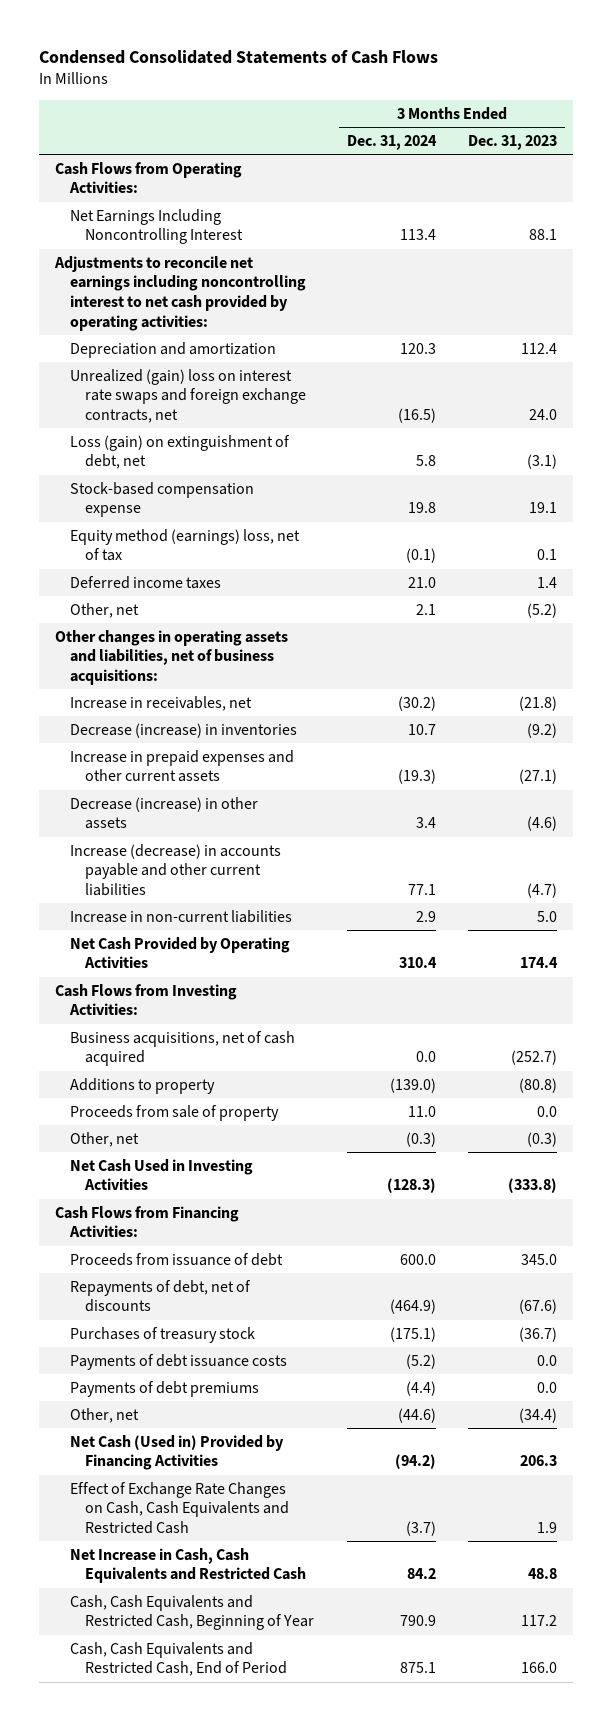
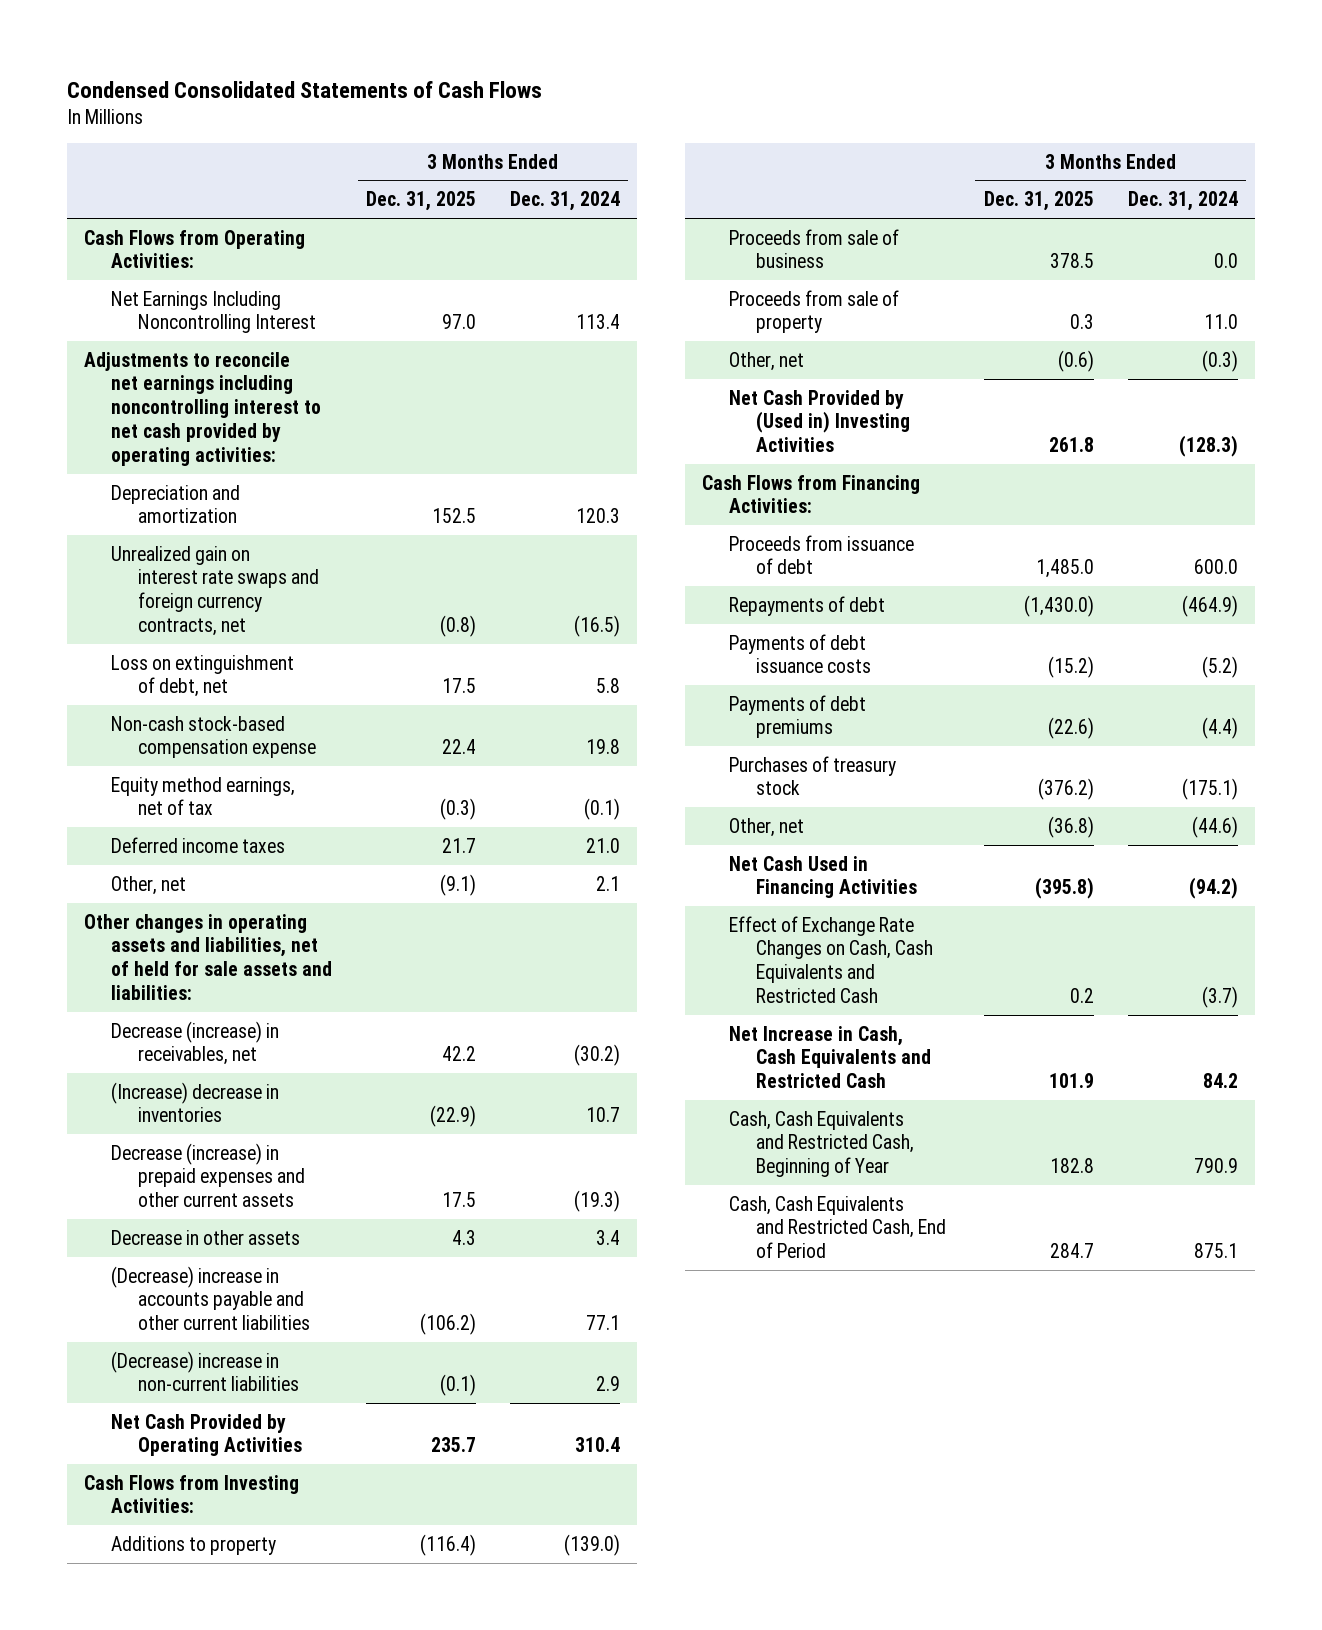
[468,134,558,150] Dec. 31, 2023 -> none
none -> [366,191,477,212] Dec. 31, 2025
[70,368,307,423] Unrealized (gain) loss on interest rate swaps and foreign exchange contracts, net -> [111,545,320,636] Unrealized gain on interest rate swaps and foreign currency contracts, net
[70,434,291,470] Loss (gain) on extinguishment of debt, net -> [111,654,295,698] Loss on extinguishment of debt, net
[70,481,255,518] Stock-based compensation expense -> [111,715,317,759] Non-cash stock-based compensation expense
[70,528,301,562] Equity method (earnings) loss, net of tax -> [111,776,296,816] Equity method earnings, net of tax
[54,629,288,685] Other changes in operating assets and liabilities, net of business acquisitions: -> [84,913,333,1000] Other changes in operating assets and liabilities, net of held for sale assets and liabilities:
[70,695,253,711] Increase in receivables, net -> [111,1020,280,1066] Decrease (increase) in receivables, net
[70,722,298,738] Decrease (increase) in inventories -> [111,1081,280,1123] (Increase) decrease in inventories
[70,749,295,783] Increase in prepaid expenses and other current assets -> [111,1142,306,1208] Decrease (increase) in prepaid expenses and other current assets
[70,796,259,830] Decrease (increase) in other assets -> [111,1229,301,1245] Decrease in other assets
[70,843,282,896] Increase (decrease) in accounts payable and other current liabilities -> [111,1265,311,1331] (Decrease) increase in accounts payable and other current liabilities
[70,909,293,923] Increase in non-current liabilities -> [111,1350,300,1392] (Decrease) increase in non-current liabilities
[70,1030,296,1067] Business acquisitions, net of cash acquired -> none
none -> [729,228,900,269] Proceeds from sale of business
[70,1158,254,1191] Net Cash Used in Investing Activities -> [729,389,910,453] Net Cash Provided by (Used in) Investing Activities
[70,1279,252,1313] Repayments of debt, net of discounts -> [729,595,886,616] Repayments of debt
[70,1326,256,1343] Purchases of treasury stock -> [729,755,897,796] Purchases of treasury stock
[70,1434,285,1471] Net Cash (Used in) Provided by Financing Activities -> [729,855,917,899] Net Cash Used in Financing Activities

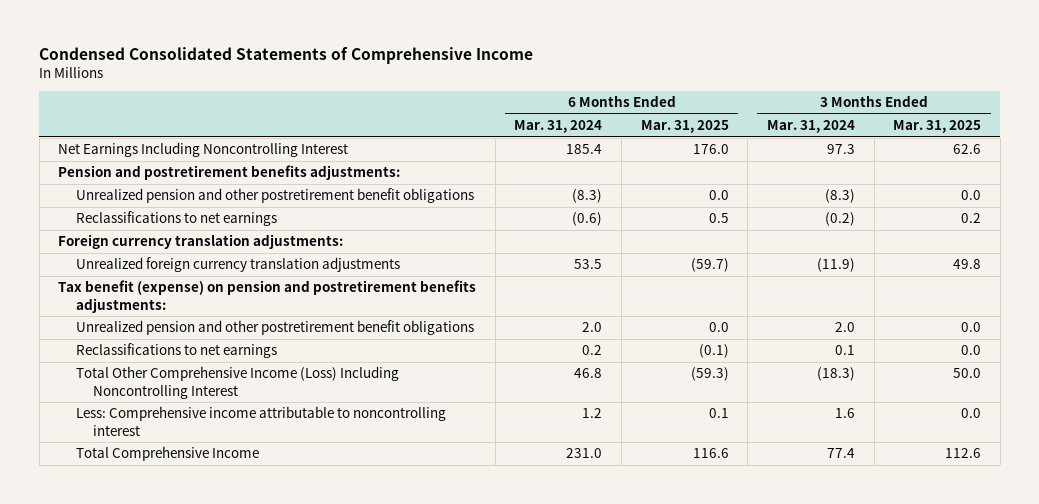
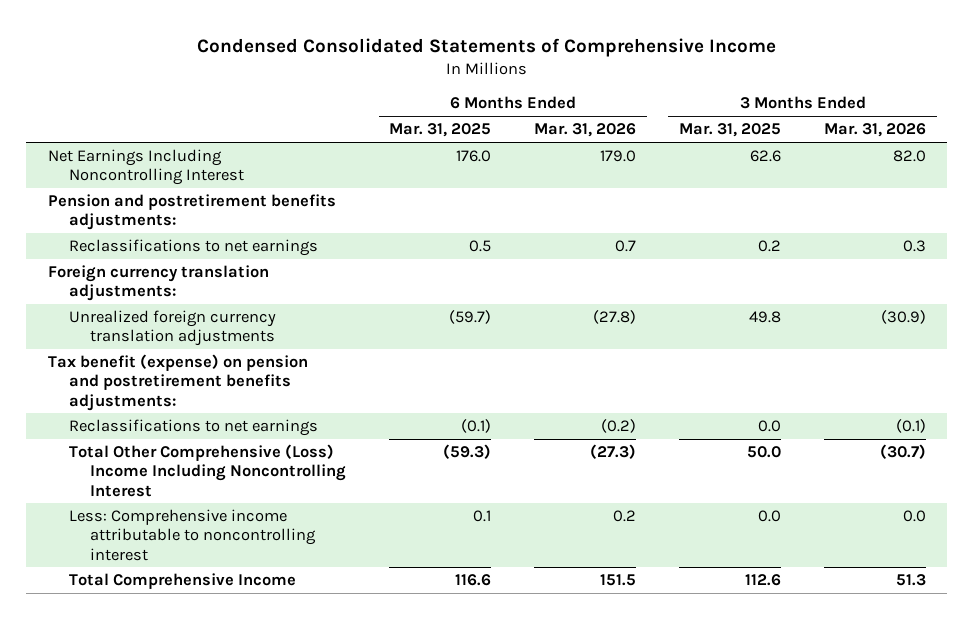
[514,120,603,134] Mar. 31, 2024 -> none
[766,120,855,134] Mar. 31, 2024 -> none
none -> [534,123,637,138] Mar. 31, 2026
none -> [824,123,927,138] Mar. 31, 2026
[75,188,474,204] Unrealized pension and other postretirement benefit obligations -> none
[75,320,474,336] Unrealized pension and other postretirement benefit obligations -> none
[75,366,399,399] Total Other Comprehensive Income (Loss) Including Noncontrolling Interest -> [69,444,347,497] Total Other Comprehensive (Loss) Income Including Noncontrolling Interest

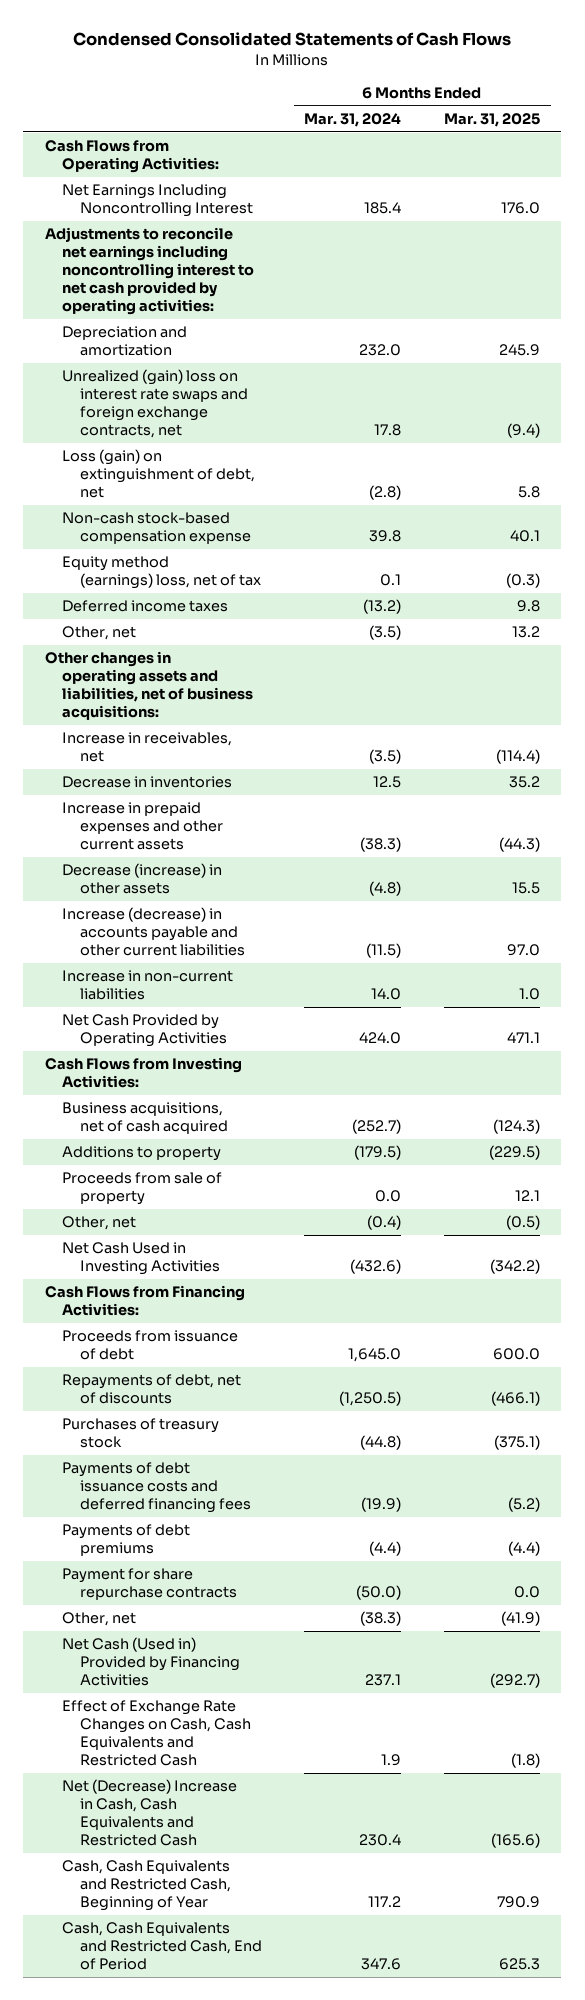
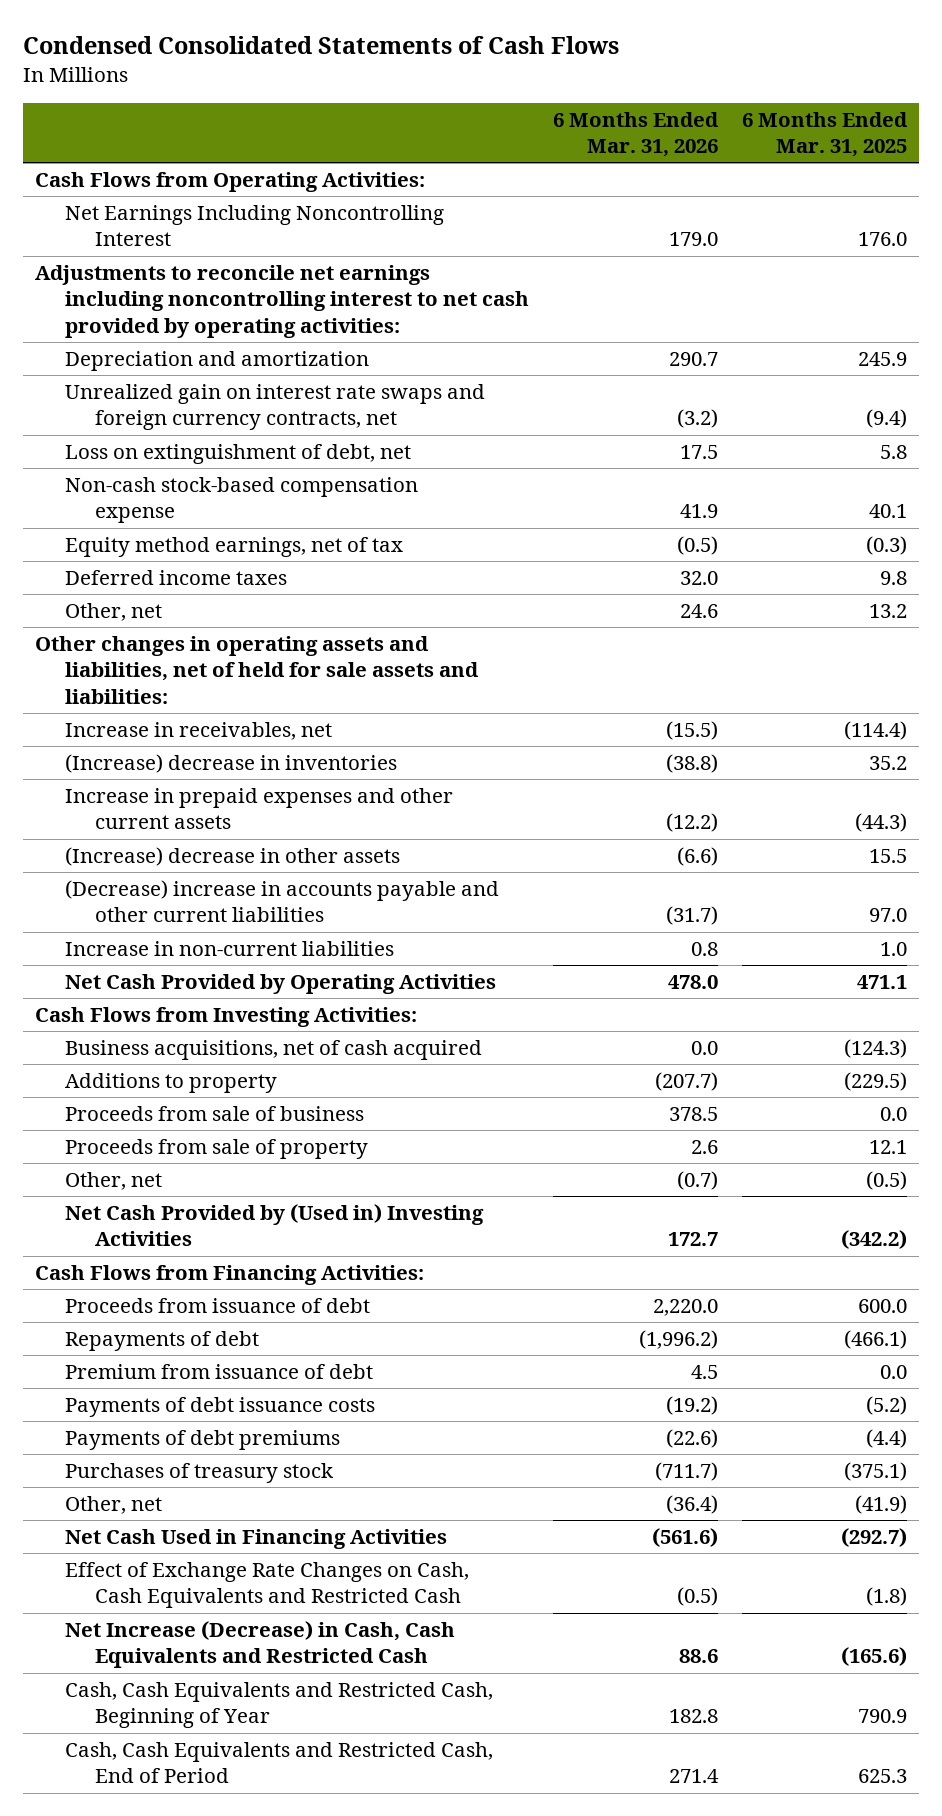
[304,112,402,127] Mar. 31, 2024 -> none
none -> [553,111,720,158] 6 Months Ended Mar. 31, 2026
[62,369,248,438] Unrealized (gain) loss on interest rate swaps and foreign exchange contracts, net -> [64,384,485,431] Unrealized gain on interest rate swaps and foreign currency contracts, net
[62,449,255,499] Loss (gain) on extinguishment of debt, net -> [64,444,411,465] Loss on extinguishment of debt, net
[62,556,261,590] Equity method (earnings) loss, net of tax -> [64,537,403,558] Equity method earnings, net of tax
[44,651,254,720] Other changes in operating assets and liabilities, net of business acquisitions: -> [34,636,479,704] Other changes in operating assets and liabilities, net of held for sale assets and liabilities:
[62,776,233,789] Decrease in inventories -> [64,754,397,774] (Increase) decrease in inventories
[62,863,223,895] Decrease (increase) in other assets -> [64,847,400,867] (Increase) decrease in other assets
[62,907,245,957] Increase (decrease) in accounts payable and other current liabilities -> [64,880,499,923] (Decrease) increase in accounts payable and other current liabilities
none -> [64,1106,364,1122] Proceeds from sale of business
[62,1242,220,1276] Net Cash Used in Investing Activities -> [64,1204,484,1247] Net Cash Provided by (Used in) Investing Activities
[62,1374,242,1405] Repayments of debt, net of discounts -> [64,1331,259,1352] Repayments of debt
none -> [64,1364,373,1380] Premium from issuance of debt
[62,1462,251,1514] Payments of debt issuance costs and deferred financing fees -> [64,1397,375,1418] Payments of debt issuance costs
[62,1568,237,1601] Payment for share repurchase contracts -> none
[62,1418,220,1449] Purchases of treasury stock -> [64,1463,334,1484] Purchases of treasury stock
[62,1637,240,1687] Net Cash (Used in) Provided by Financing Activities -> [64,1529,447,1550] Net Cash Used in Financing Activities
[62,1779,238,1846] Net (Decrease) Increase in Cash, Cash Equivalents and Restricted Cash -> [64,1621,455,1669] Net Increase (Decrease) in Cash, Cash Equivalents and Restricted Cash

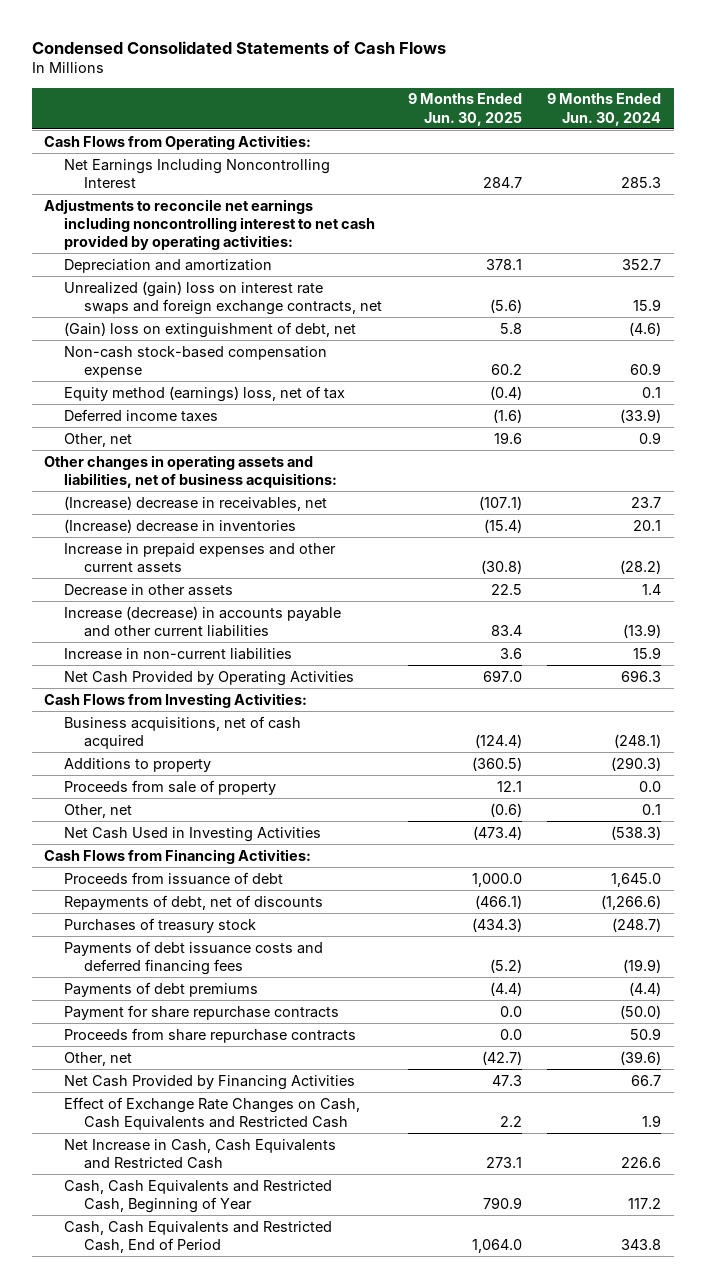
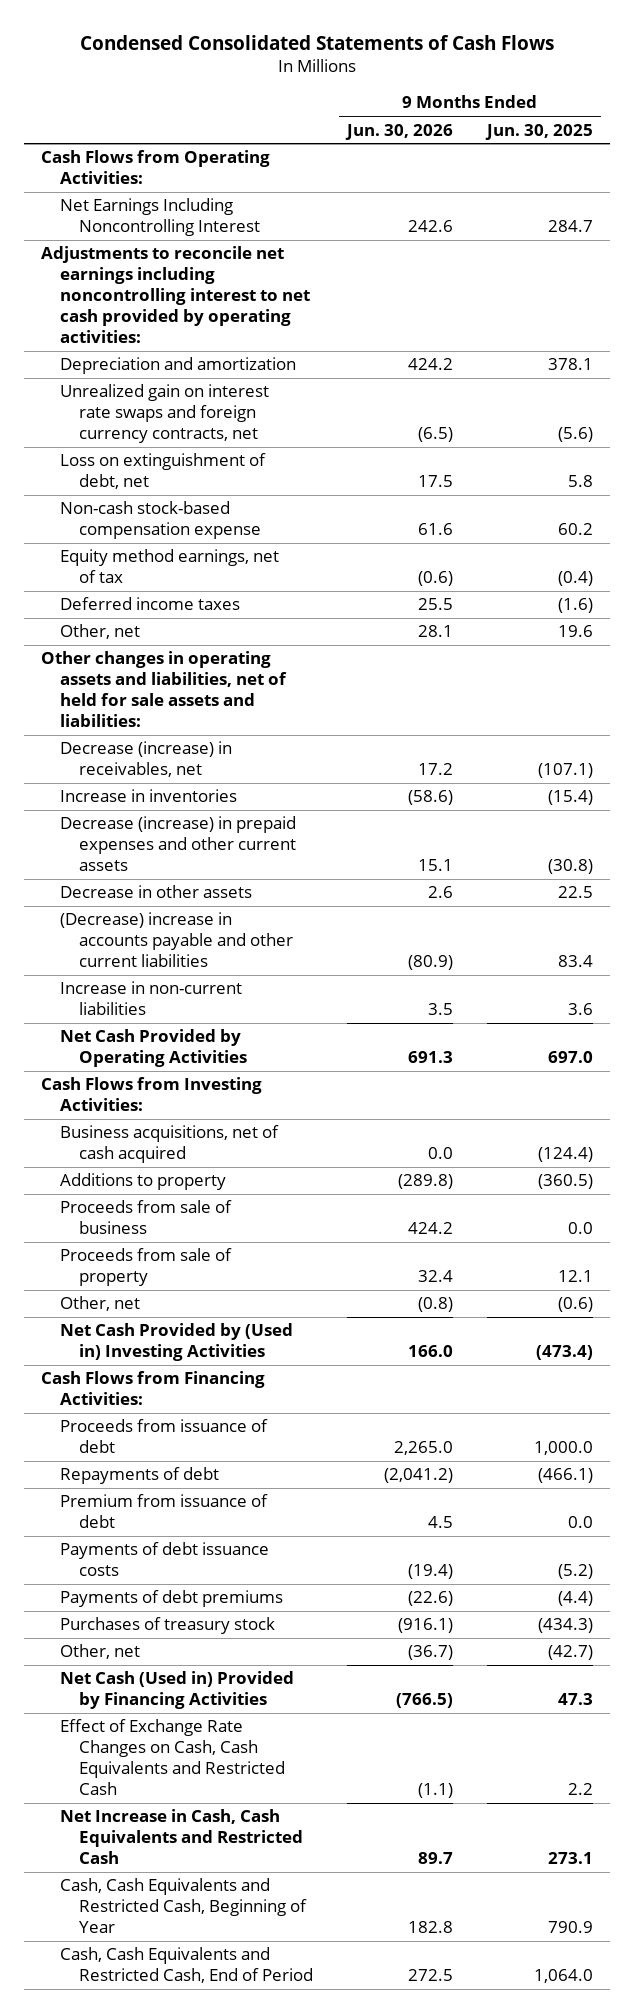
[547,93,662,126] 9 Months Ended Jun. 30, 2024 -> none
none -> [345,123,454,140] Jun. 30, 2026
[64,280,382,315] Unrealized (gain) loss on interest rate swaps and foreign exchange contracts, net -> [60,384,270,444] Unrealized gain on interest rate swaps and foreign currency contracts, net
[64,321,357,338] (Gain) loss on extinguishment of debt, net -> [60,453,267,490] Loss on extinguishment of debt, net
[64,385,346,402] Equity method (earnings) loss, net of tax -> [60,549,280,584] Equity method earnings, net of tax
[44,454,338,488] Other changes in operating assets and liabilities, net of business acquisitions: -> [41,651,288,728] Other changes in operating assets and liabilities, net of held for sale assets and liabilities:
[64,495,328,511] (Increase) decrease in receivables, net -> [60,741,233,778] Decrease (increase) in receivables, net
[64,518,297,533] (Increase) decrease in inventories -> [60,789,238,803] Increase in inventories
[64,542,337,573] Increase in prepaid expenses and other current assets -> [60,816,297,872] Decrease (increase) in prepaid expenses and other current assets
[64,605,342,637] Increase (decrease) in accounts payable and other current liabilities -> [60,912,294,968] (Decrease) increase in accounts payable and other current liabilities
none -> [60,1200,233,1235] Proceeds from sale of business
[64,826,322,842] Net Cash Used in Investing Activities -> [60,1323,294,1362] Net Cash Provided by (Used in) Investing Activities
[64,894,324,910] Repayments of debt, net of discounts -> [60,1467,220,1485] Repayments of debt
none -> [60,1494,269,1529] Premium from issuance of debt
[64,940,324,975] Payments of debt issuance costs and deferred financing fees -> [60,1542,270,1577] Payments of debt issuance costs
[64,1004,340,1020] Payment for share repurchase contracts -> none
[64,1027,357,1043] Proceeds from share repurchase contracts -> none
[64,917,257,933] Purchases of treasury stock -> [60,1617,276,1635] Purchases of treasury stock
[64,1074,356,1090] Net Cash Provided by Financing Activities -> [60,1671,295,1710] Net Cash (Used in) Provided by Financing Activities

